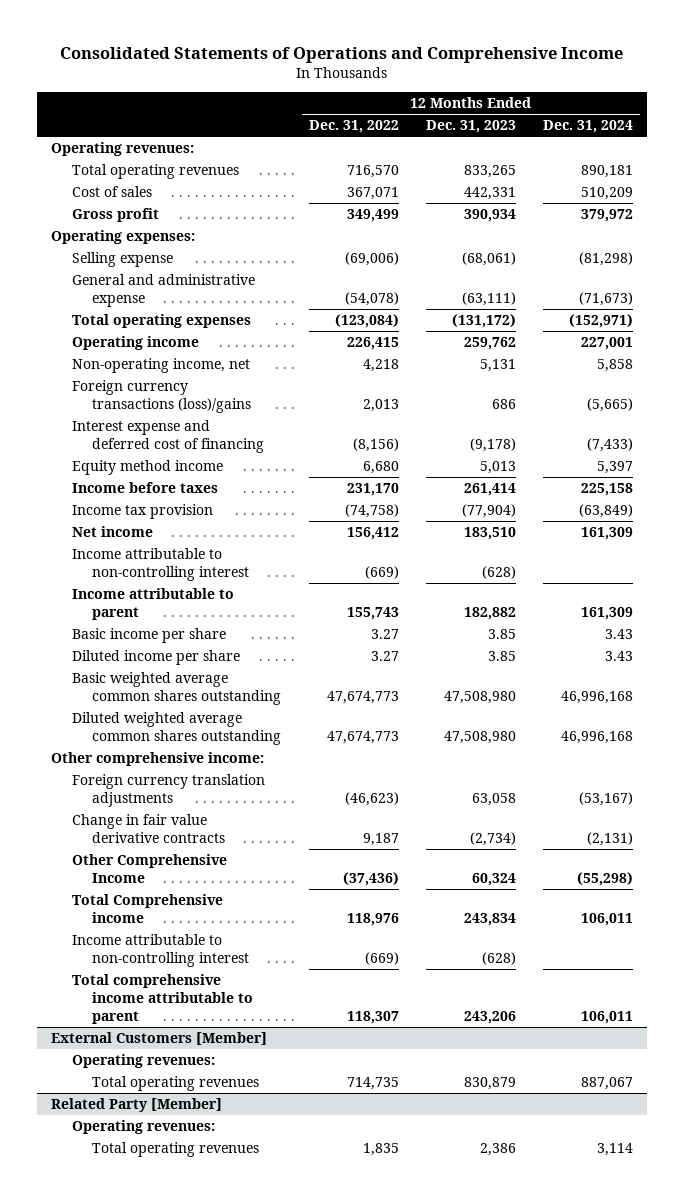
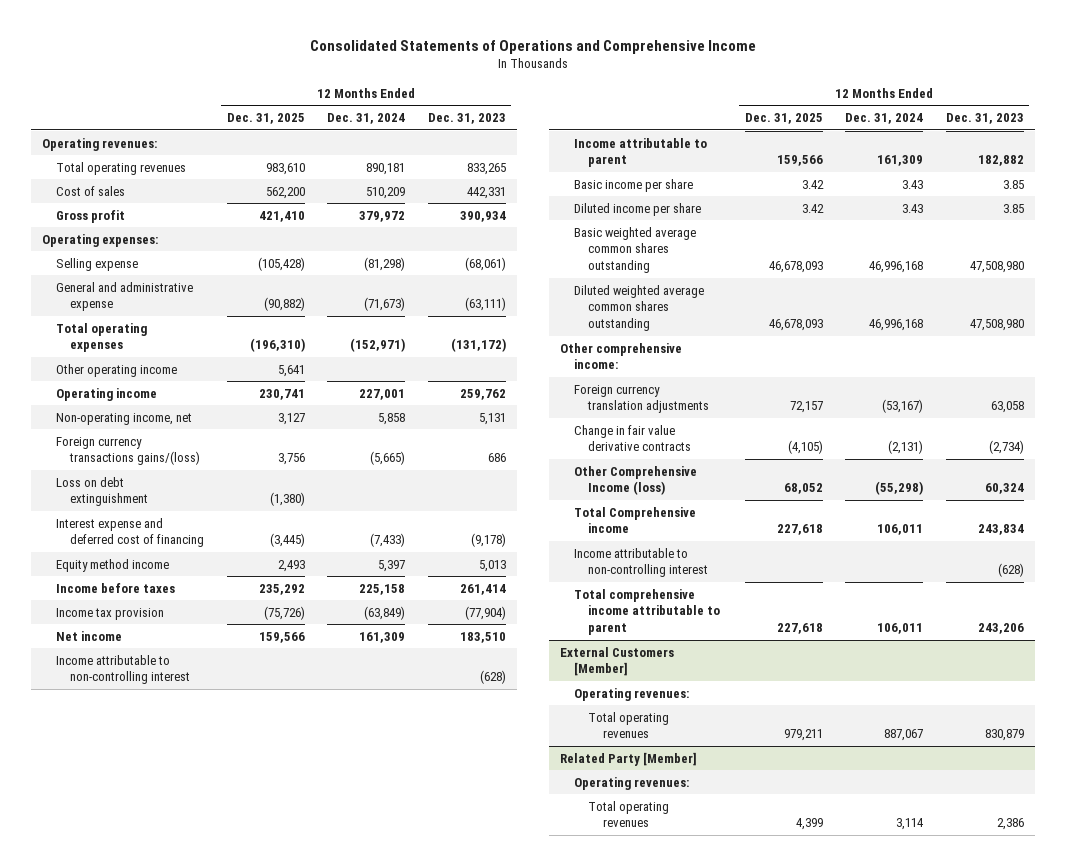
[308,120,399,134] Dec. 31, 2022 -> none
none -> [226,113,305,125] Dec. 31, 2025
none -> [56,363,178,377] Other operating income
[71,380,252,414] Foreign currency transactions (loss)/gains -> [56,436,201,466] Foreign currency transactions gains/(loss)
none -> [56,476,149,507] Loss on debt extinguishment
[71,854,227,884] Other Comprehensive Income -> [574,465,698,496] Other Comprehensive Income (loss)

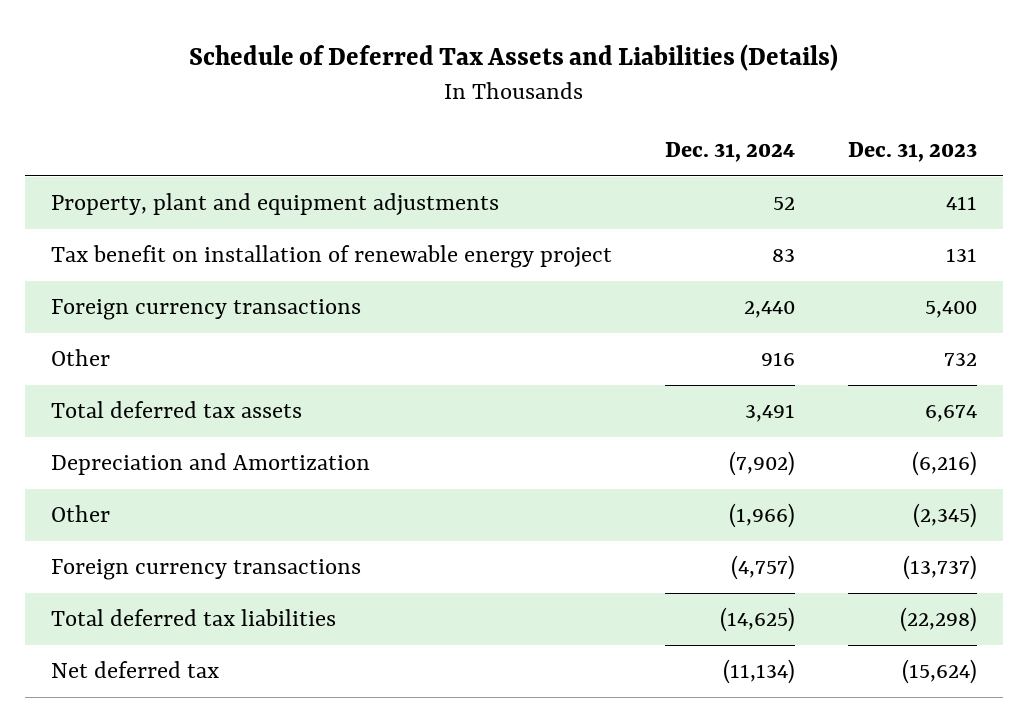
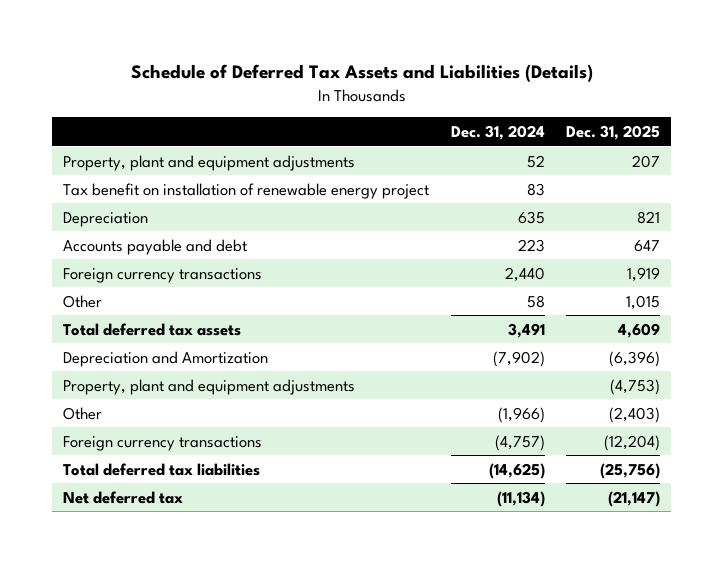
[847,142,977,163] Dec. 31, 2023 -> none
none -> [566,125,661,141] Dec. 31, 2025
none -> [62,211,148,227] Depreciation
none -> [62,238,247,255] Accounts payable and debt
[760,352,795,367] 916 -> [526,294,545,308] 58
none -> [62,378,355,395] Property, plant and equipment adjustments

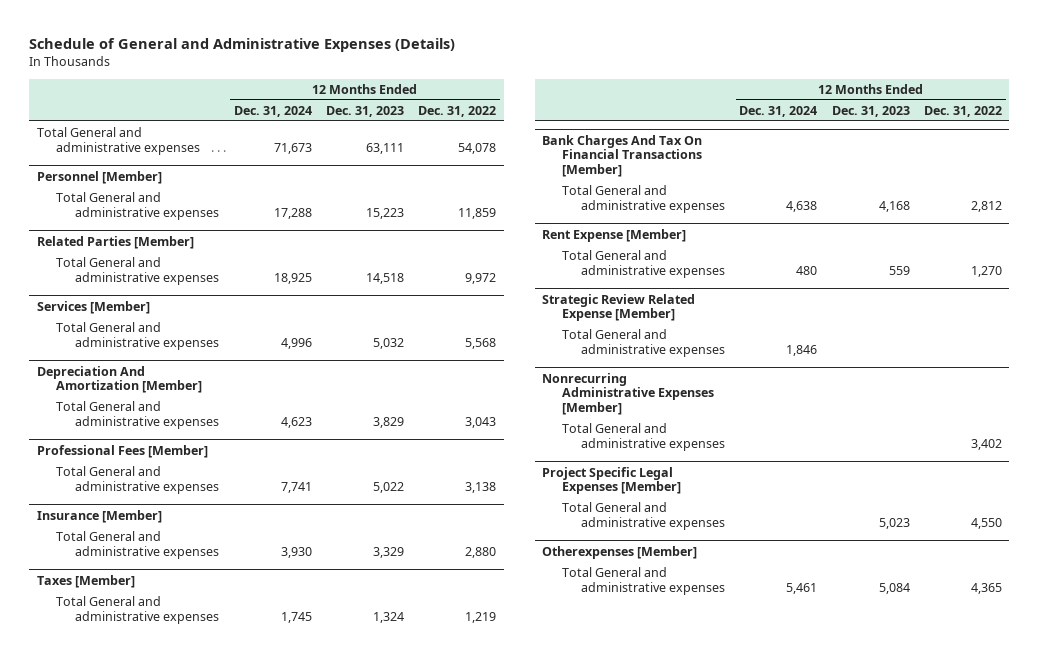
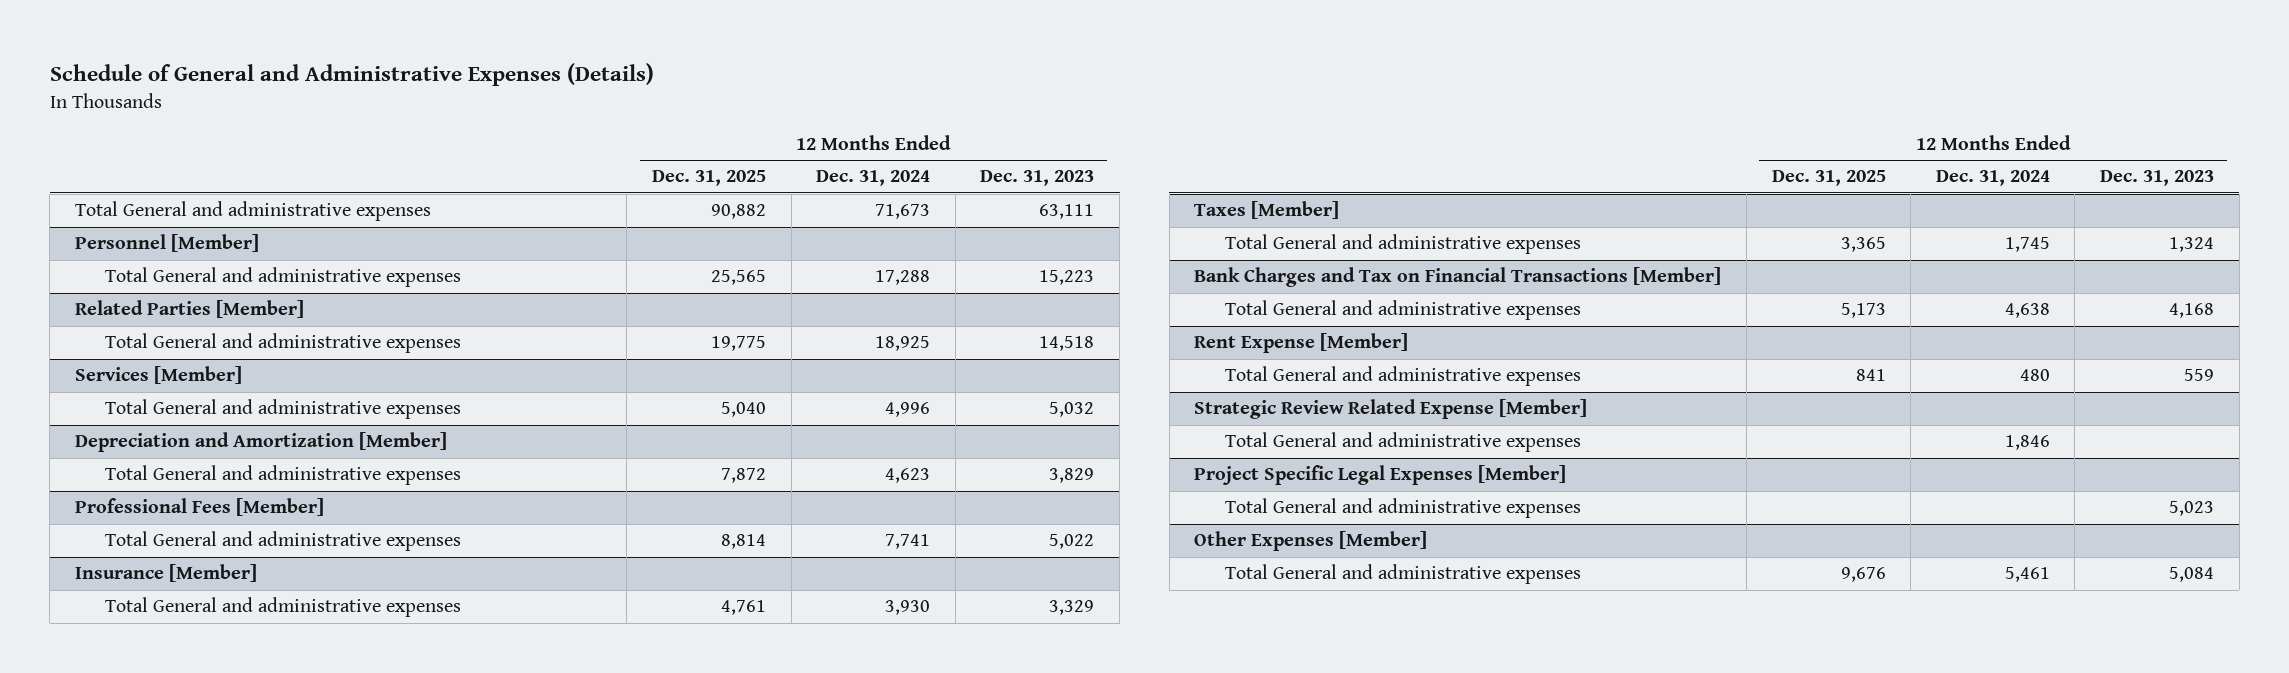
[418,105,497,117] Dec. 31, 2022 -> none
none -> [652,170,767,187] Dec. 31, 2025
[36,365,202,394] Depreciation And Amortization [Member] -> [74,432,447,453] Depreciation and Amortization [Member]
[542,134,703,178] Bank Charges And Tax On Financial Transactions [Member] -> [1194,267,1722,288] Bank Charges and Tax on Financial Transactions [Member]
[542,372,714,416] Nonrecurring Administrative Expenses [Member] -> none
[561,423,725,451] Total General and administrative expenses -> none
[542,545,698,559] Otherexpenses [Member] -> [1194,531,1428,552] Other Expenses [Member]

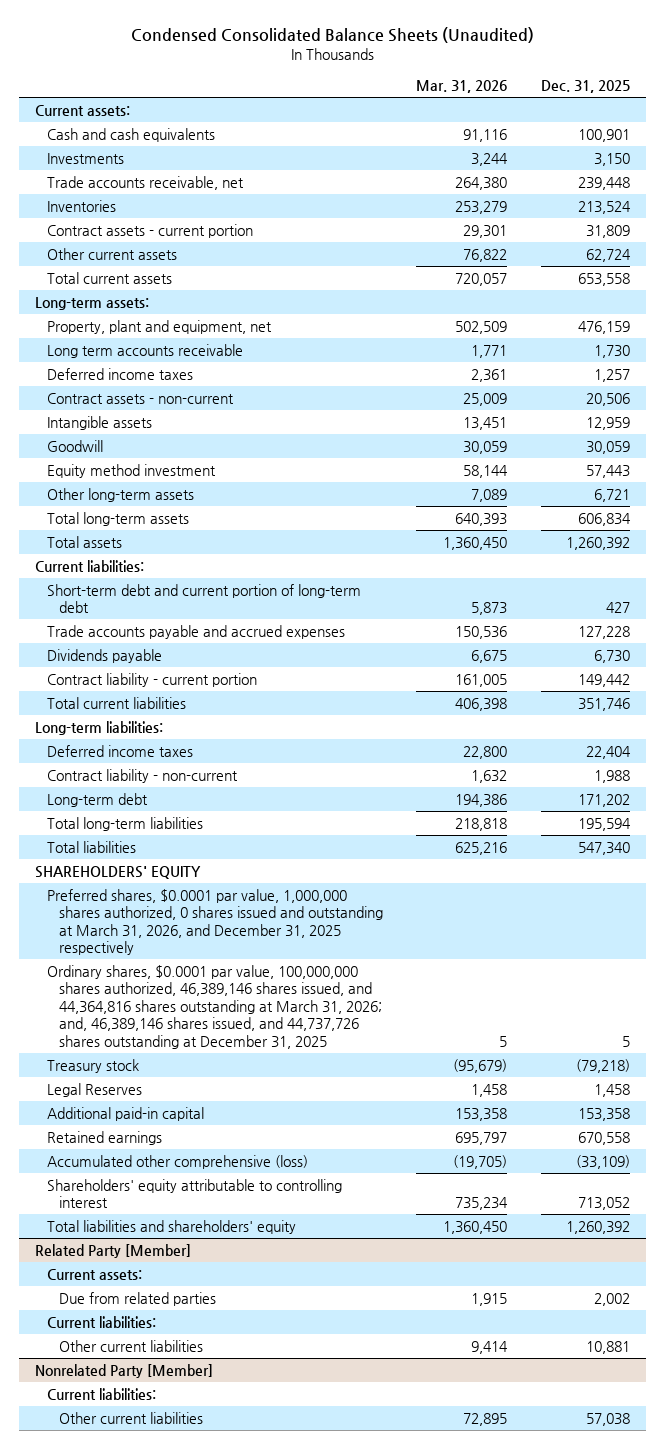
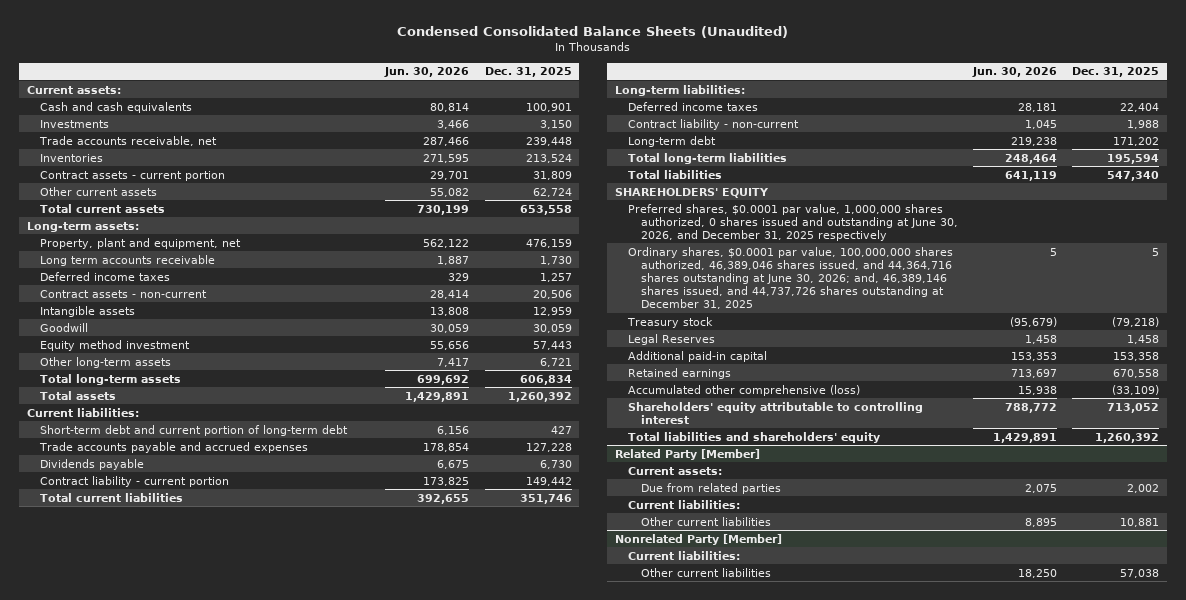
[416,80,508,94] Mar. 31, 2026 -> none
none -> [384,67,470,78] Jun. 30, 2026
[47,888,383,956] Preferred shares, $0.0001 par value, 1,000,000 shares authorized, 0 shares issued and outstanding at March 31, 2026, and December 31, 2025 respectively -> [627,203,958,241] Preferred shares, $0.0001 par value, 1,000,000 shares authorized, 0 shares issued and outstanding at June 30, 2026, and December 31, 2025 respectively
[47,964,382,1049] Ordinary shares, $0.0001 par value, 100,000,000 shares authorized, 46,389,146 shares issued, and 44,364,816 shares outstanding at March 31, 2026; and, 46,389,146 shares issued, and 44,737,726 shares outstanding at December 31, 2025 -> [627,246,953,310] Ordinary shares, $0.0001 par value, 100,000,000 shares authorized, 46,389,046 shares issued, and 44,364,716 shares outstanding at June 30, 2026; and, 46,389,146 shares issued, and 44,737,726 shares outstanding at December 31, 2025

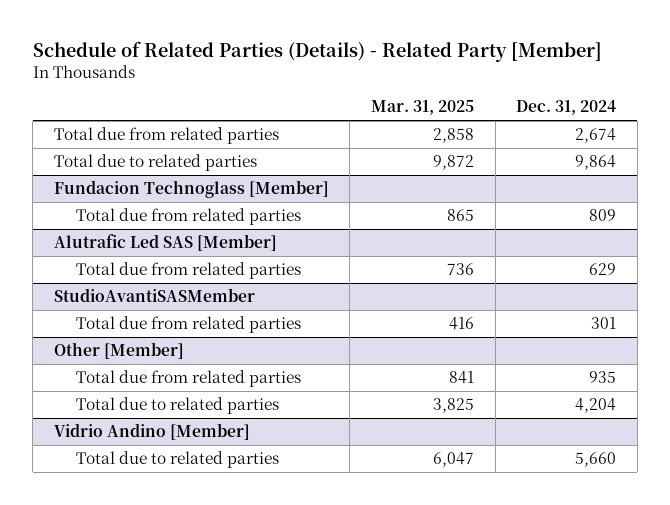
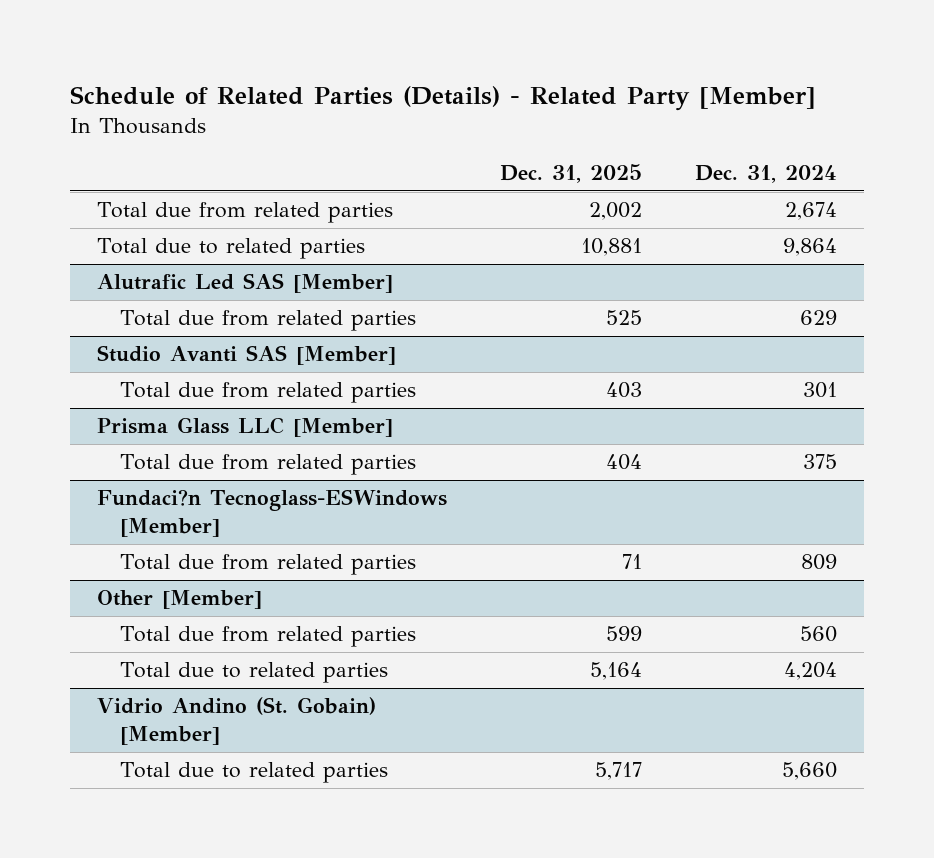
[370,100,474,116] Mar. 31, 2025 -> none
none -> [500,164,643,184] Dec. 31, 2025
[53,179,329,198] Fundacion Technoglass [Member] -> none
[76,207,302,225] Total due from related parties -> none
[53,287,255,302] StudioAvantiSASMember -> [96,345,396,366] Studio Avanti SAS [Member]
none -> [96,417,393,438] Prisma Glass LLC [Member]
none -> [119,454,416,476] Total due from related parties
none -> [96,489,447,538] Fundaci?n Tecnoglass-ESWindows [Member]
none -> [119,554,416,576] Total due from related parties
[589,370,617,383] 935 -> [800,626,838,643] 560
[53,422,250,440] Vidrio Andino [Member] -> [96,697,376,746] Vidrio Andino (St. Gobain) [Member]

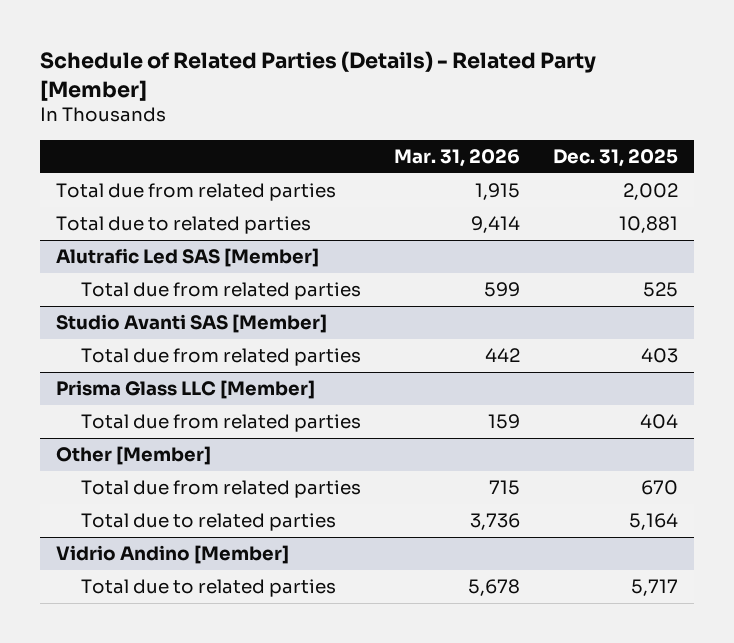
[695,165,838,184] Dec. 31, 2024 -> none
none -> [393,149,520,168] Mar. 31, 2026
[96,489,447,538] Fundaci?n Tecnoglass-ESWindows [Member] -> none
[119,554,416,576] Total due from related parties -> none
[606,626,643,642] 599 -> [640,480,678,496] 670
[96,697,376,746] Vidrio Andino (St. Gobain) [Member] -> [56,545,290,565] Vidrio Andino [Member]

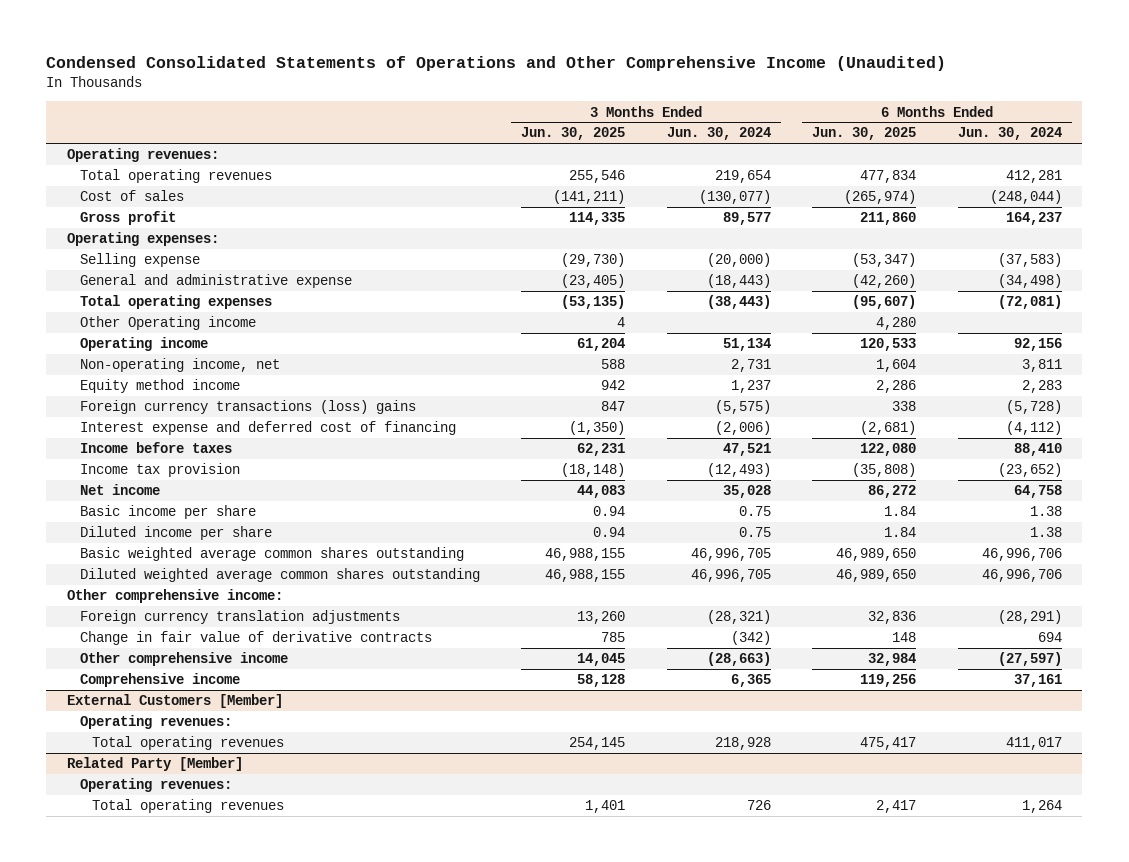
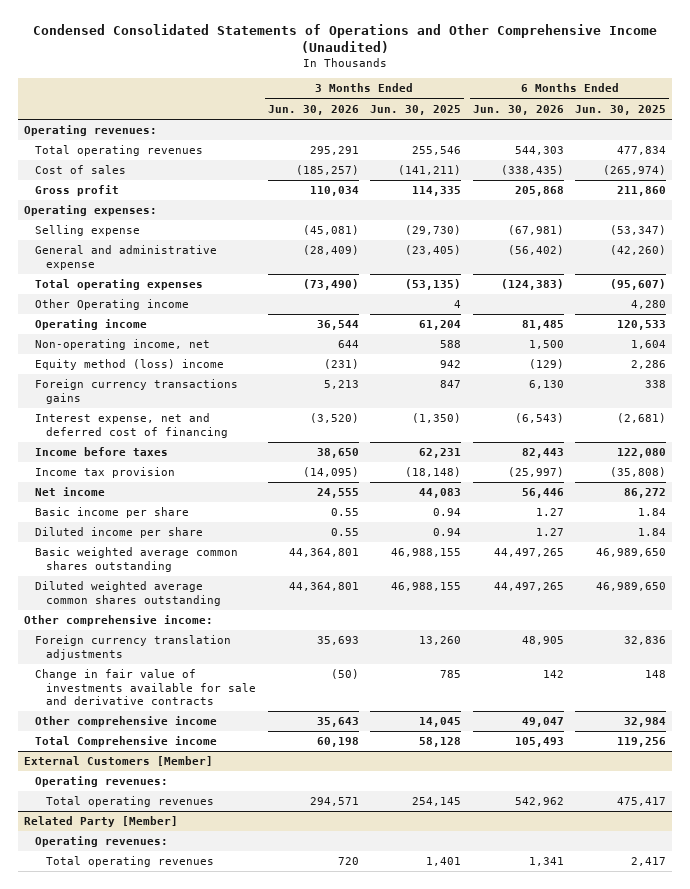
[666,127,771,141] Jun. 30, 2024 -> none
[957,127,1062,141] Jun. 30, 2024 -> none
none -> [267,104,359,115] Jun. 30, 2026
none -> [472,104,564,115] Jun. 30, 2026
[79,379,240,394] Equity method income -> [34,359,224,371] Equity method (loss) income
[79,400,416,415] Foreign currency transactions (loss) gains -> [34,379,238,404] Foreign currency transactions gains
[79,421,456,436] Interest expense and deferred cost of financing -> [34,413,228,438] Interest expense, net and deferred cost of financing
[79,631,432,646] Change in fair value of derivative contracts -> [34,669,256,706] Change in fair value of investments available for sale and derivative contracts
[79,673,240,688] Comprehensive income -> [34,736,217,748] Total Comprehensive income

